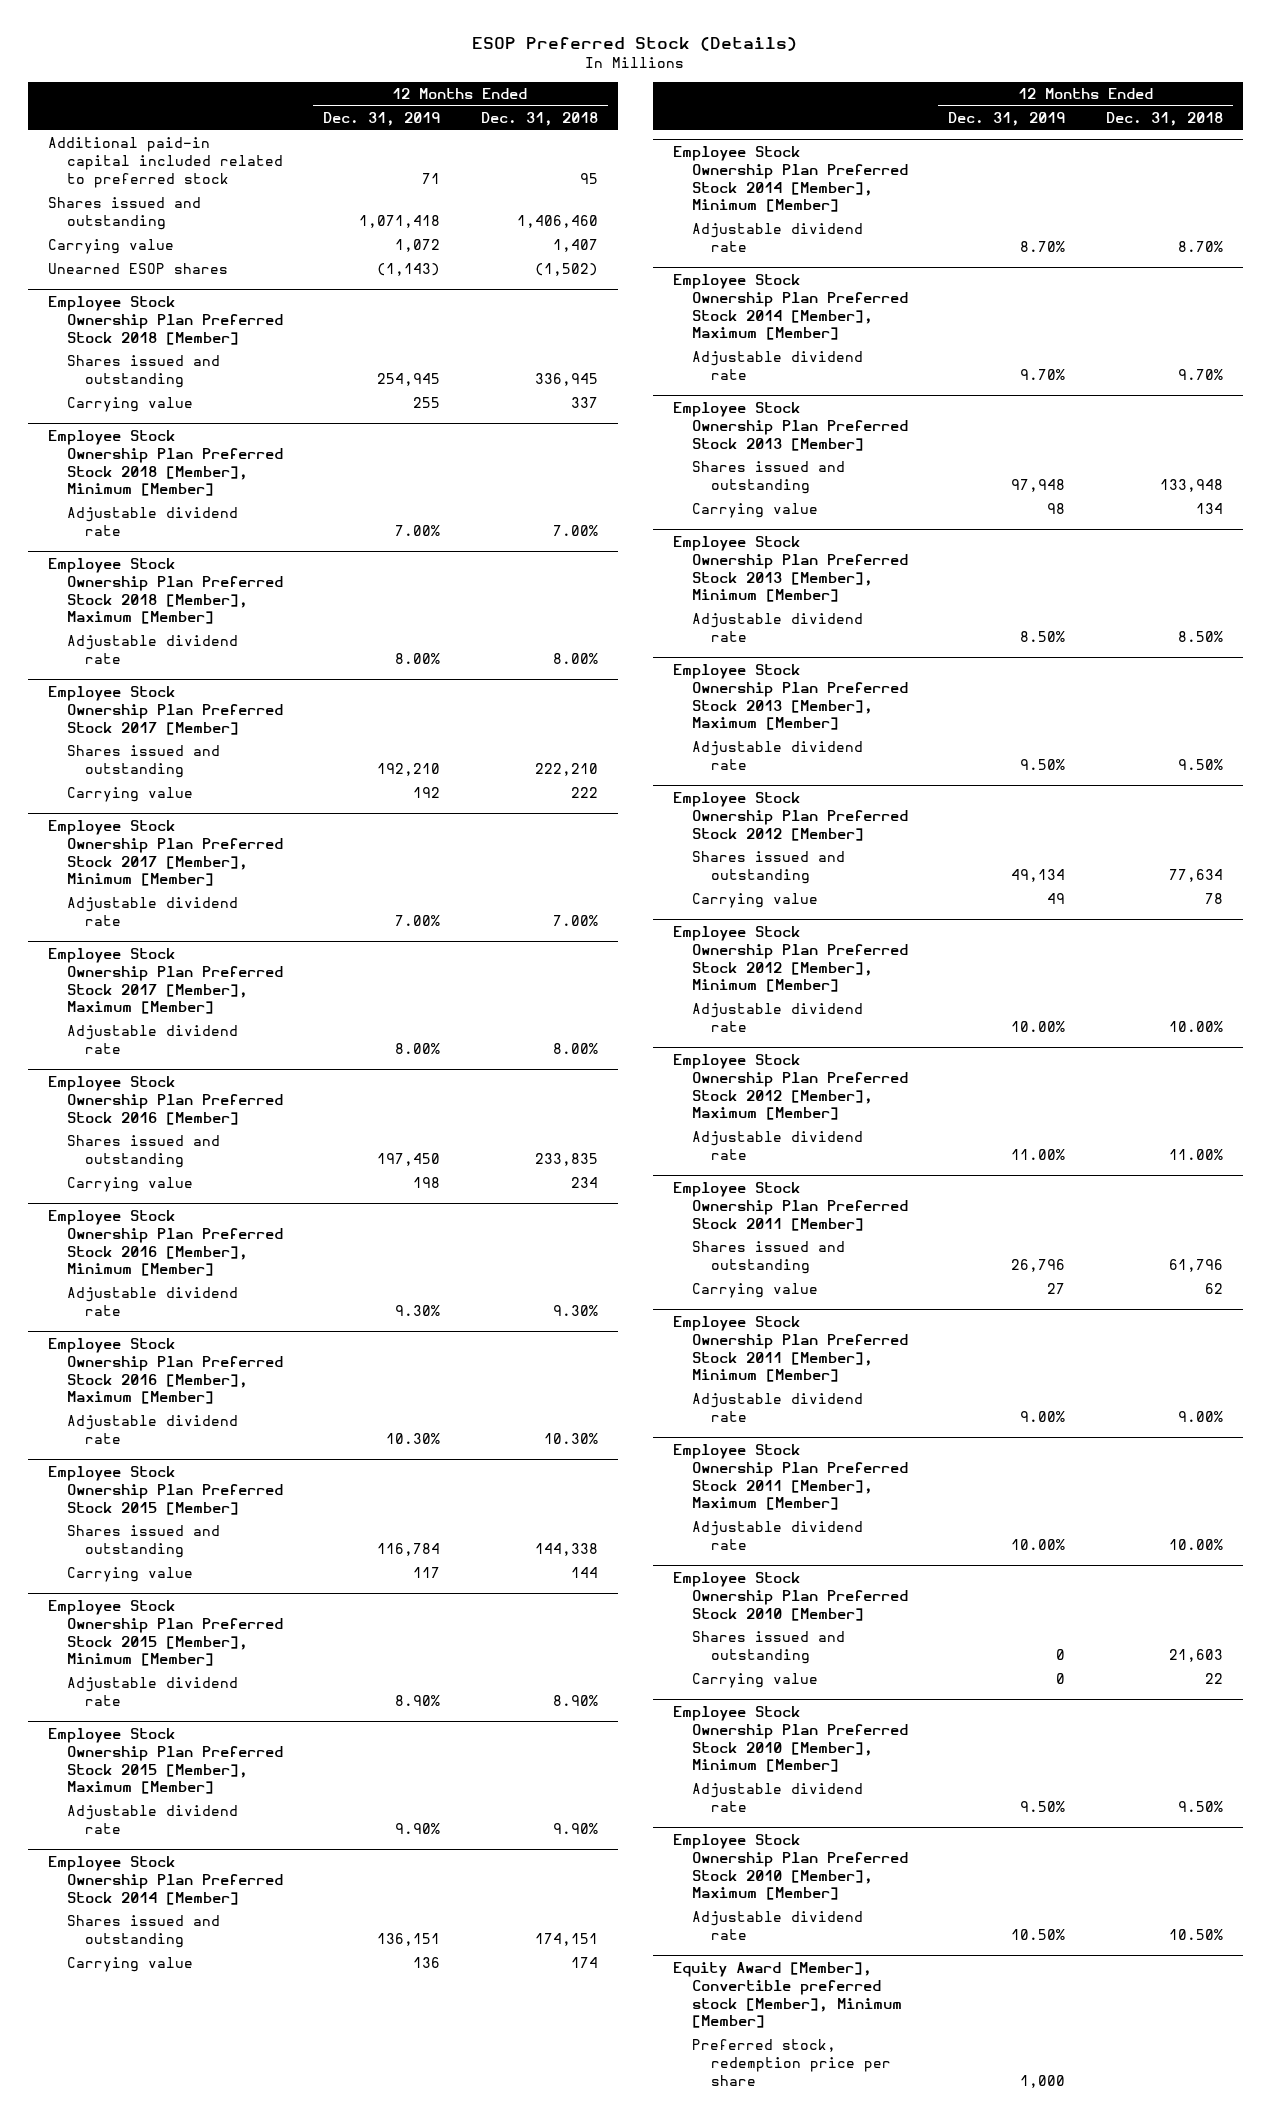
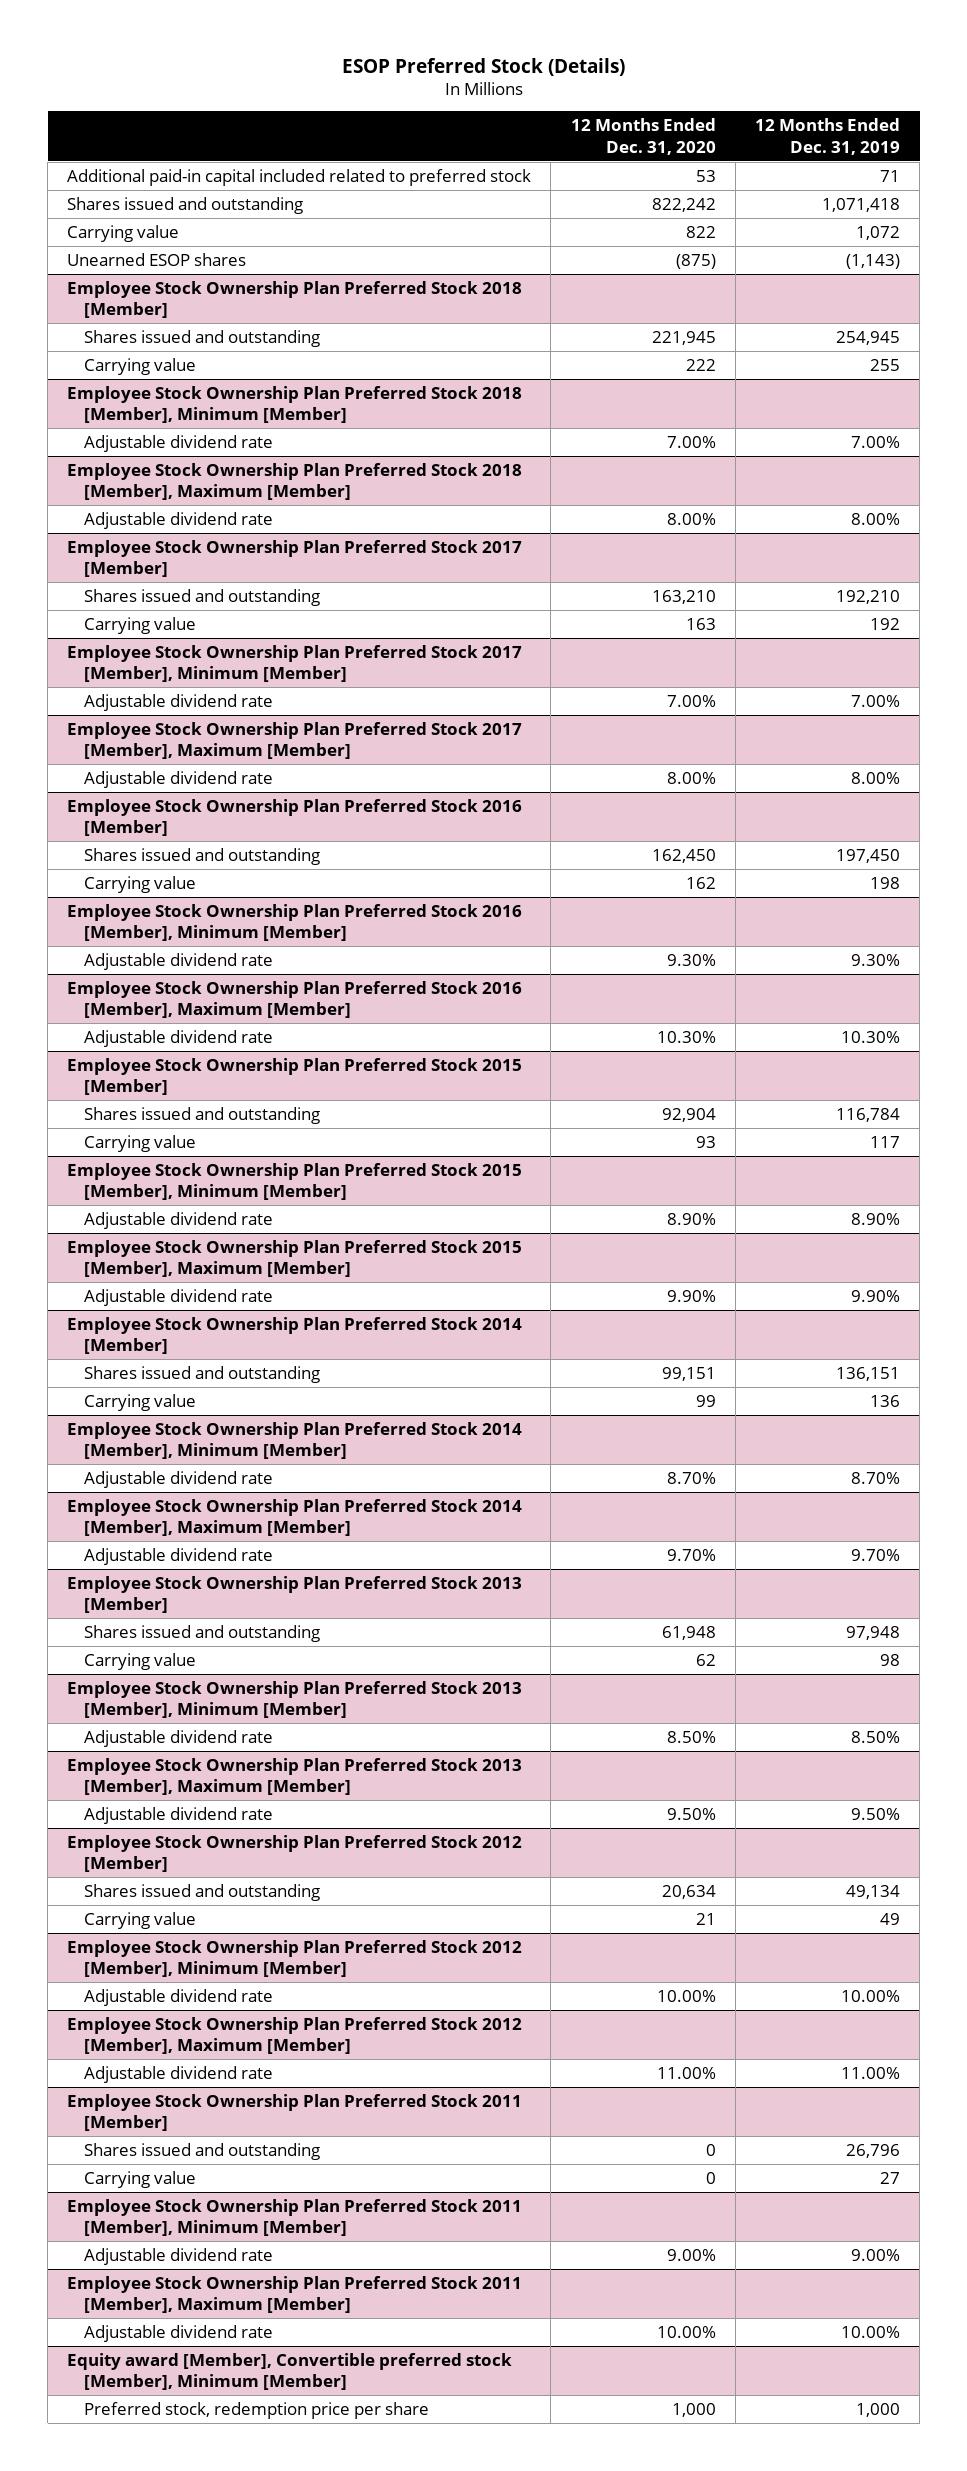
[480,112,598,127] Dec. 31, 2018 -> none
none -> [570,118,716,155] 12 Months Ended Dec. 31, 2020
[672,1572,908,1621] Employee Stock Ownership Plan Preferred Stock 2010 [Member] -> none
[691,1631,845,1665] Shares issued and outstanding -> none
[691,1673,818,1689] Carrying value -> none
[672,1706,908,1773] Employee Stock Ownership Plan Preferred Stock 2010 [Member], Minimum [Member] -> none
[691,1783,863,1813] Adjustable dividend rate -> none
[672,1834,908,1901] Employee Stock Ownership Plan Preferred Stock 2010 [Member], Maximum [Member] -> none
[691,1911,863,1941] Adjustable dividend rate -> none
[672,1962,902,2029] Equity Award [Member], Convertible preferred stock [Member], Minimum [Member] -> [67,2352,513,2391] Equity award [Member], Convertible preferred stock [Member], Minimum [Member]

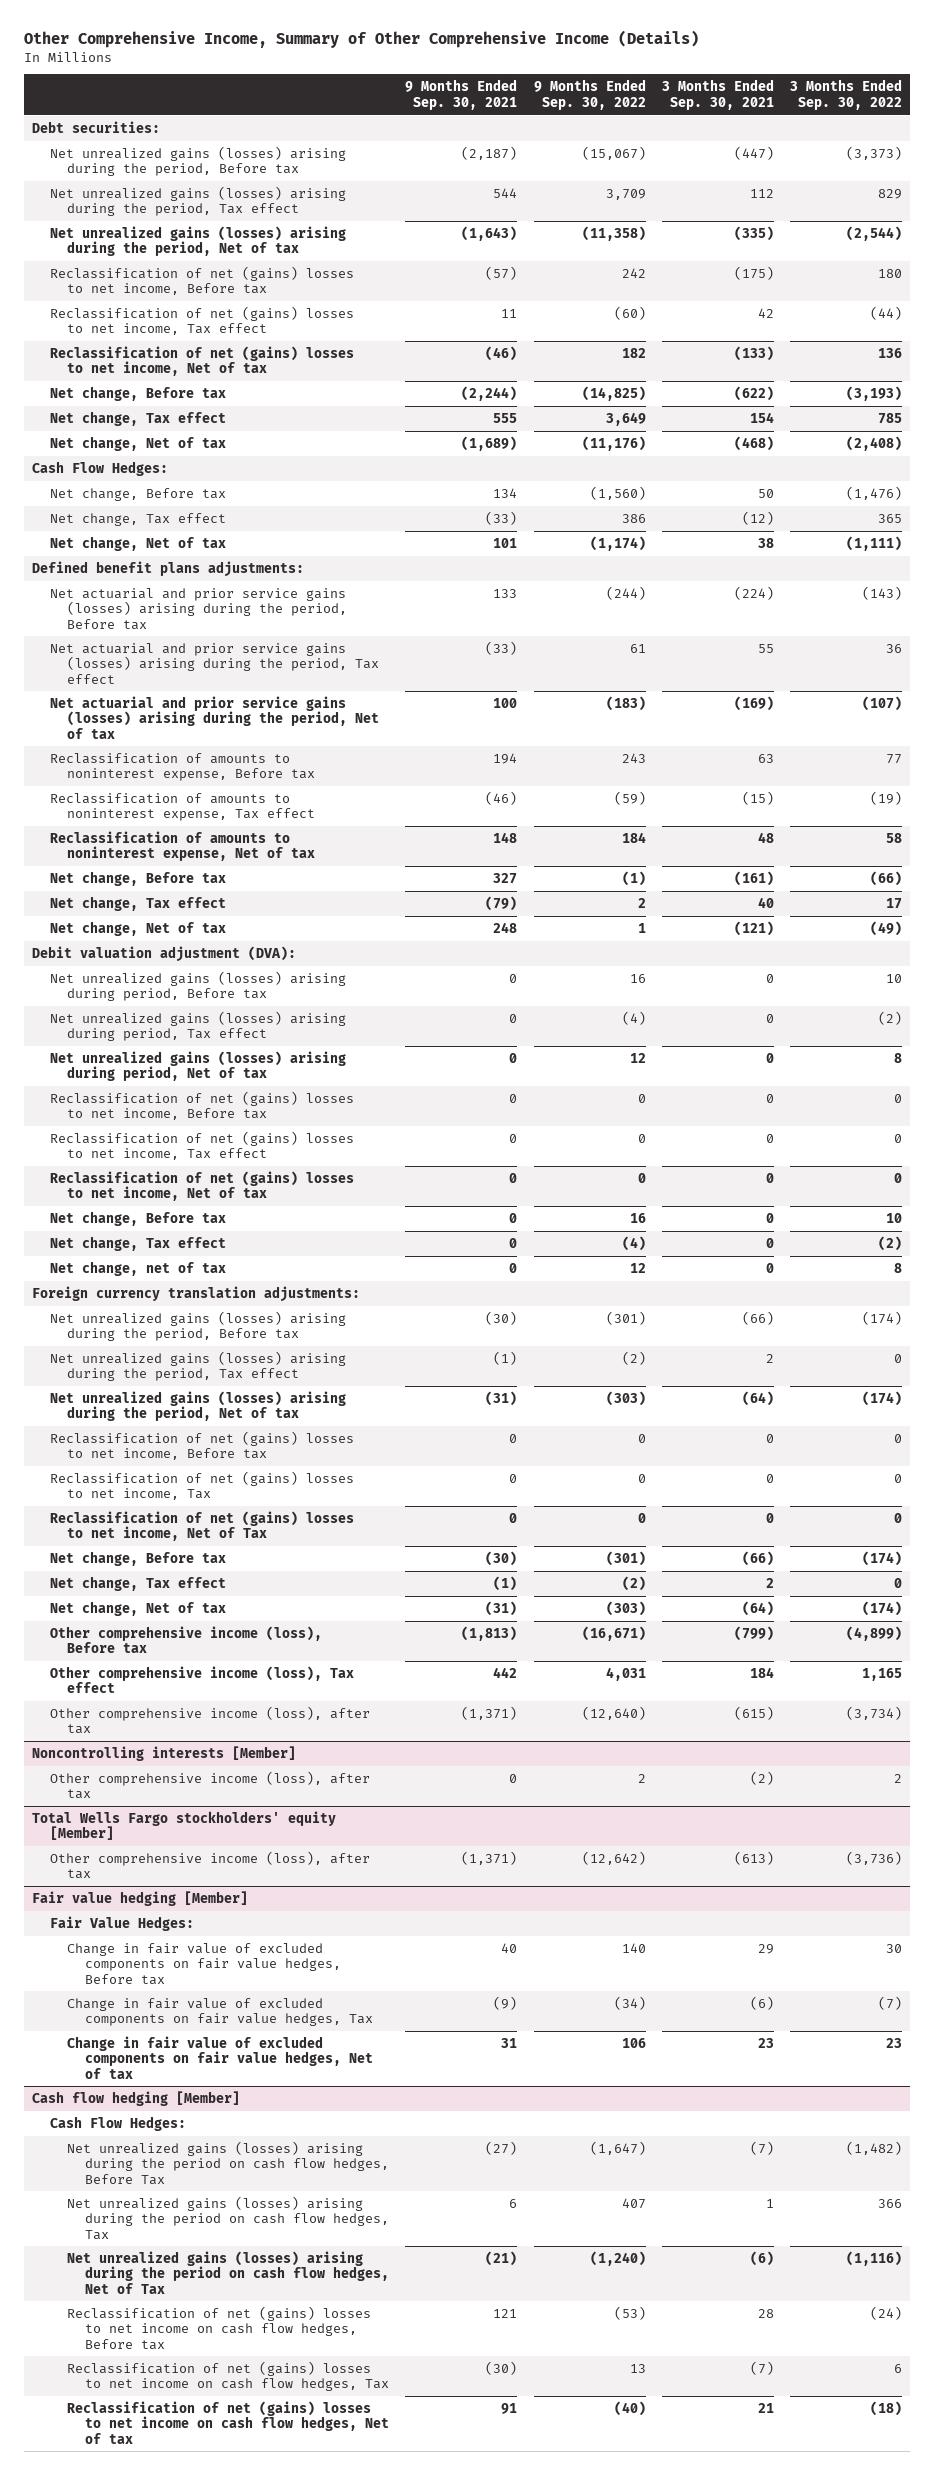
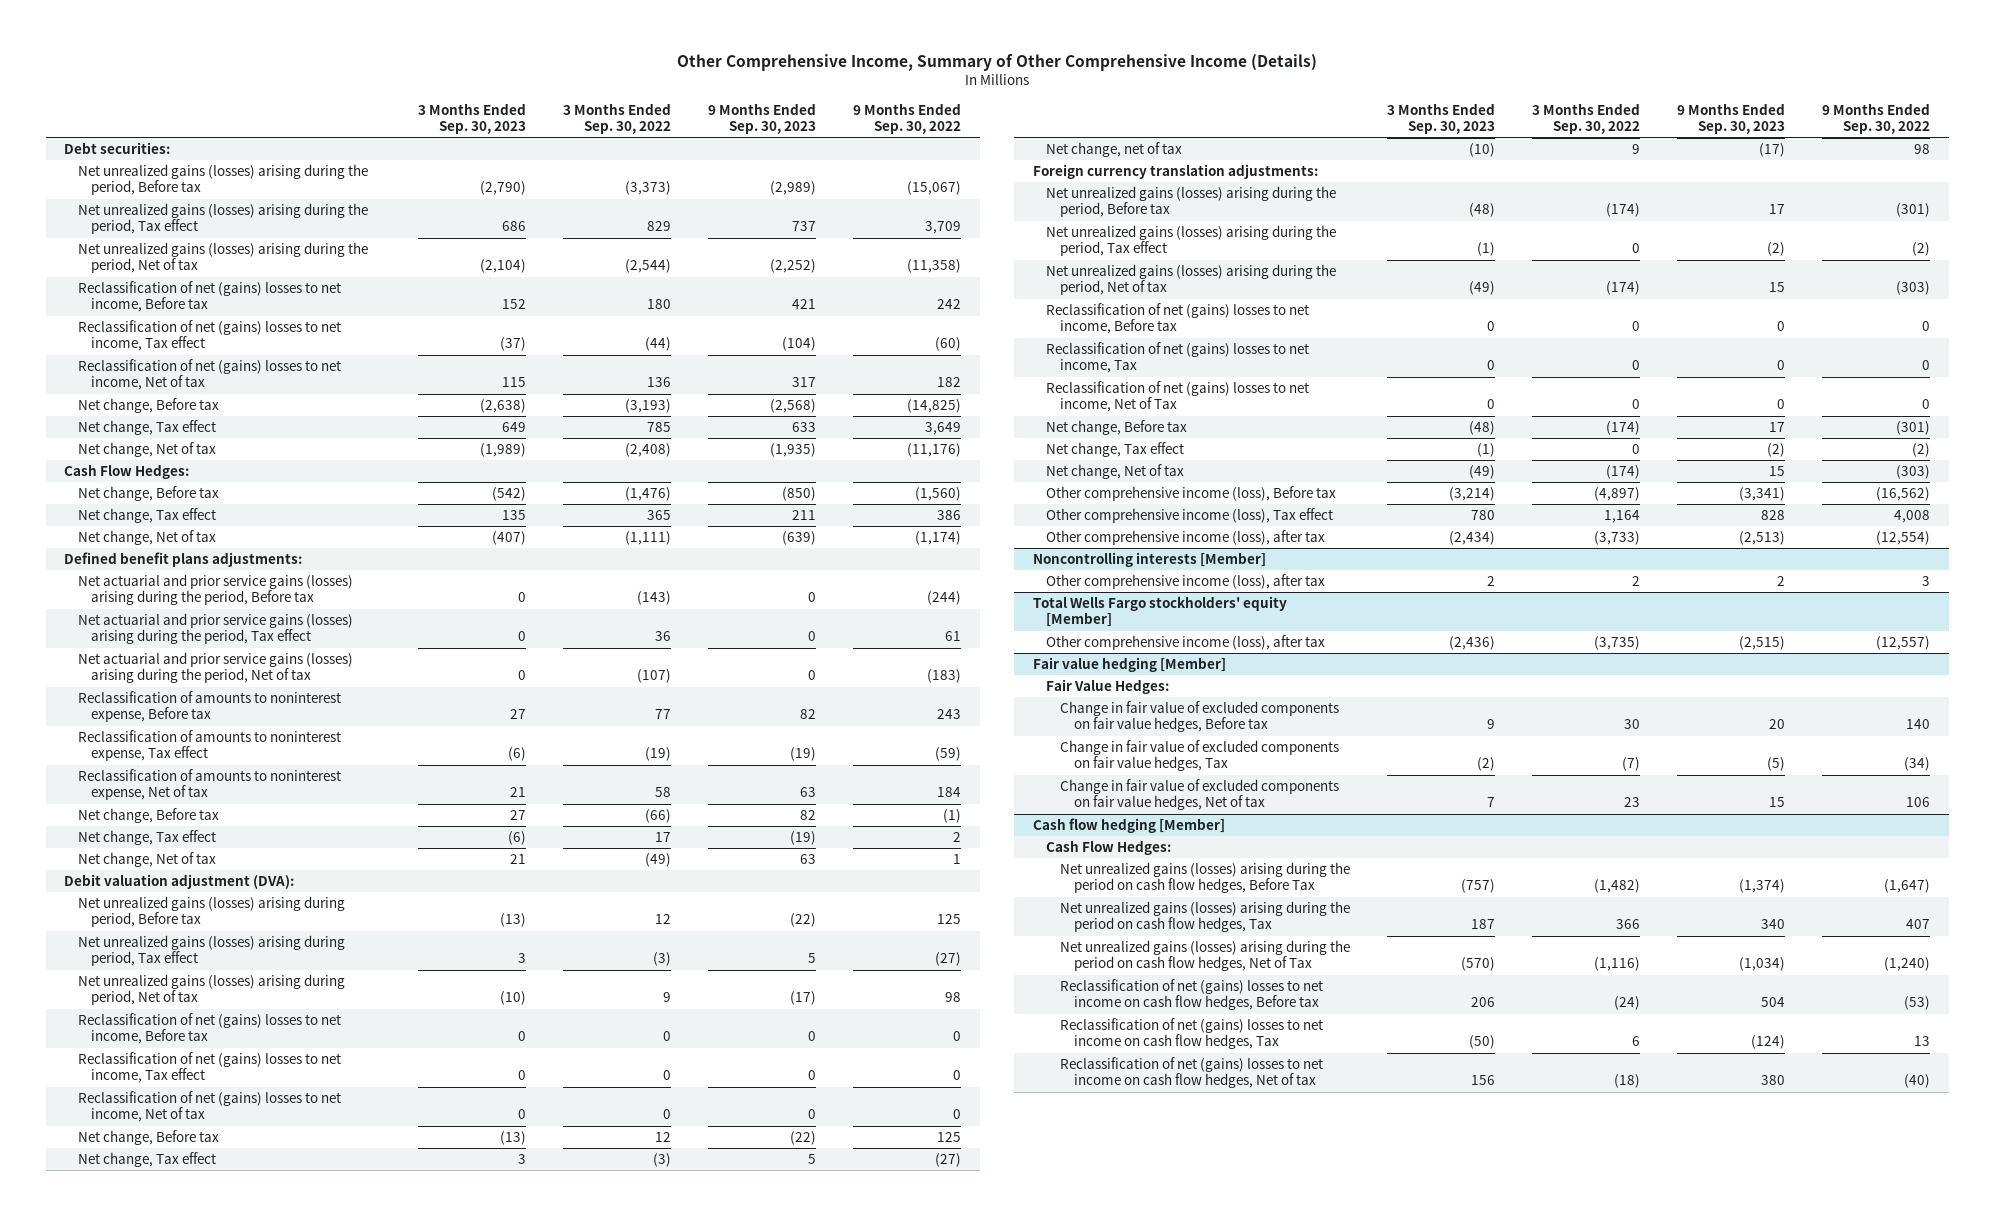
[405,79,518,110] 9 Months Ended Sep. 30, 2021 -> none
[661,79,774,110] 3 Months Ended Sep. 30, 2021 -> none
none -> [418,103,527,135] 3 Months Ended Sep. 30, 2023
none -> [708,103,817,135] 9 Months Ended Sep. 30, 2023
[629,974,646,984] 16 -> [937,914,962,925] 125
[886,974,903,984] 10 -> [655,914,672,925] 12
[621,1011,646,1026] (4) -> [935,952,962,967] (27)
[878,1011,903,1026] (2) -> [653,952,672,967] (3)
[629,1053,646,1064] 12 -> [945,992,962,1003] 98
[894,1053,903,1064] 8 -> [663,992,672,1003] 9
[629,1213,646,1224] 16 -> [937,1132,962,1143] 125
[886,1213,903,1224] 10 -> [655,1132,672,1143] 12
[621,1236,646,1252] (4) -> [935,1153,962,1168] (27)
[878,1236,903,1252] (2) -> [653,1153,672,1168] (3)
[629,1263,646,1274] 12 -> [1914,144,1931,155] 98
[894,1263,903,1274] 8 -> [1632,144,1641,155] 9
[581,1626,646,1642] (16,671) -> [1876,487,1931,502] (16,562)
[846,1626,903,1642] (4,899) -> [1594,487,1641,502] (4,897)
[605,1667,646,1682] 4,031 -> [1894,510,1931,524] 4,008
[862,1668,903,1682] 1,165 -> [1604,510,1641,524] 1,164
[581,1706,646,1721] (12,640) -> [1876,531,1931,546] (12,554)
[846,1706,903,1721] (3,734) -> [1594,531,1641,546] (3,733)
[637,1774,646,1784] 2 -> [1922,576,1931,587] 3
[581,1851,646,1866] (12,642) -> [1876,636,1931,651] (12,557)
[846,1851,903,1866] (3,736) -> [1594,636,1641,651] (3,735)

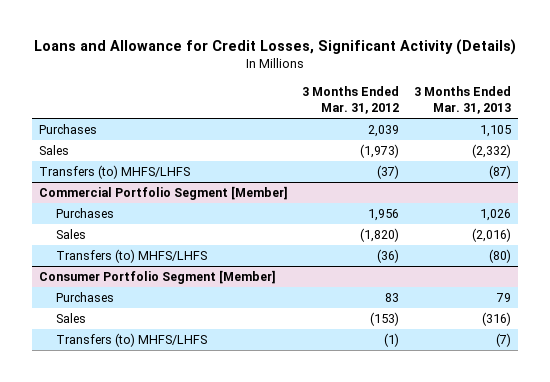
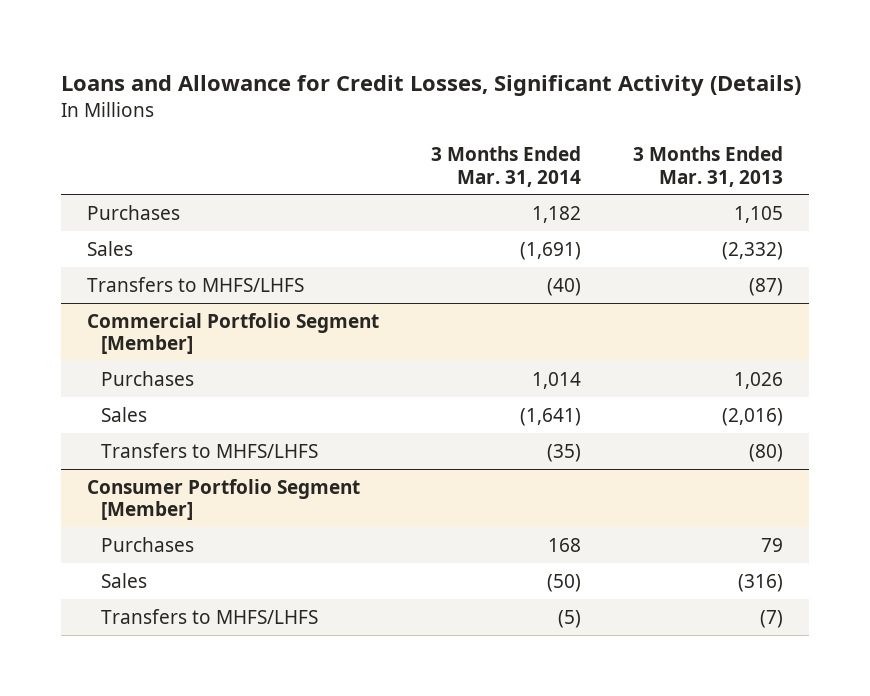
[302,85,400,115] 3 Months Ended Mar. 31, 2012 -> none
none -> [430,146,581,187] 3 Months Ended Mar. 31, 2014
[38,165,190,180] Transfers (to) MHFS/LHFS -> [87,276,305,292] Transfers to MHFS/LHFS
[56,249,208,264] Transfers (to) MHFS/LHFS -> [101,442,319,458] Transfers to MHFS/LHFS
[56,333,208,348] Transfers (to) MHFS/LHFS -> [101,608,319,624] Transfers to MHFS/LHFS

